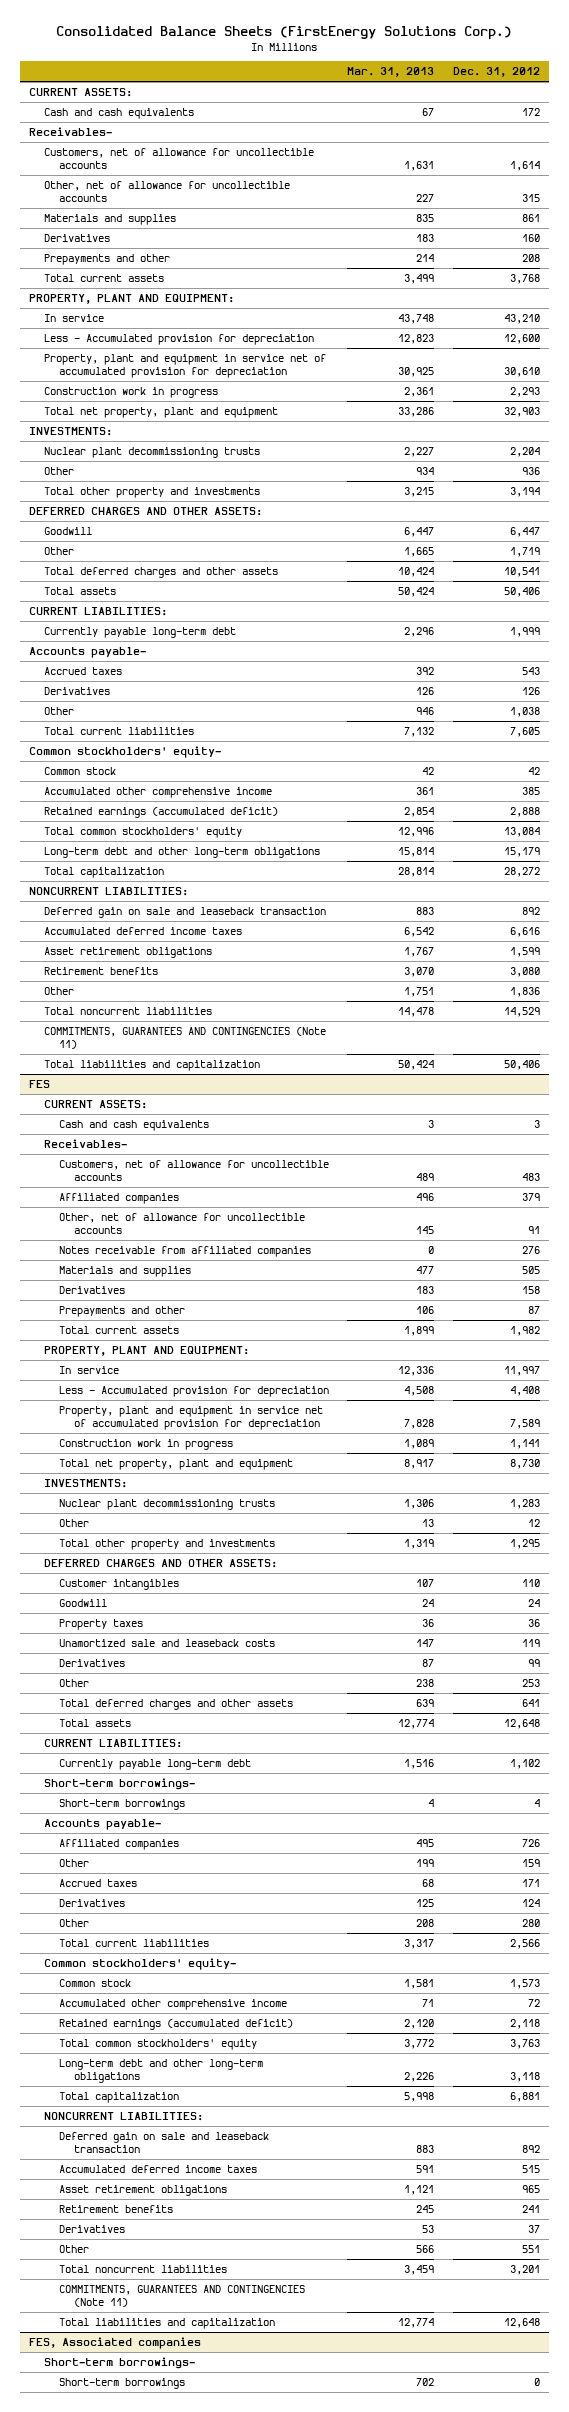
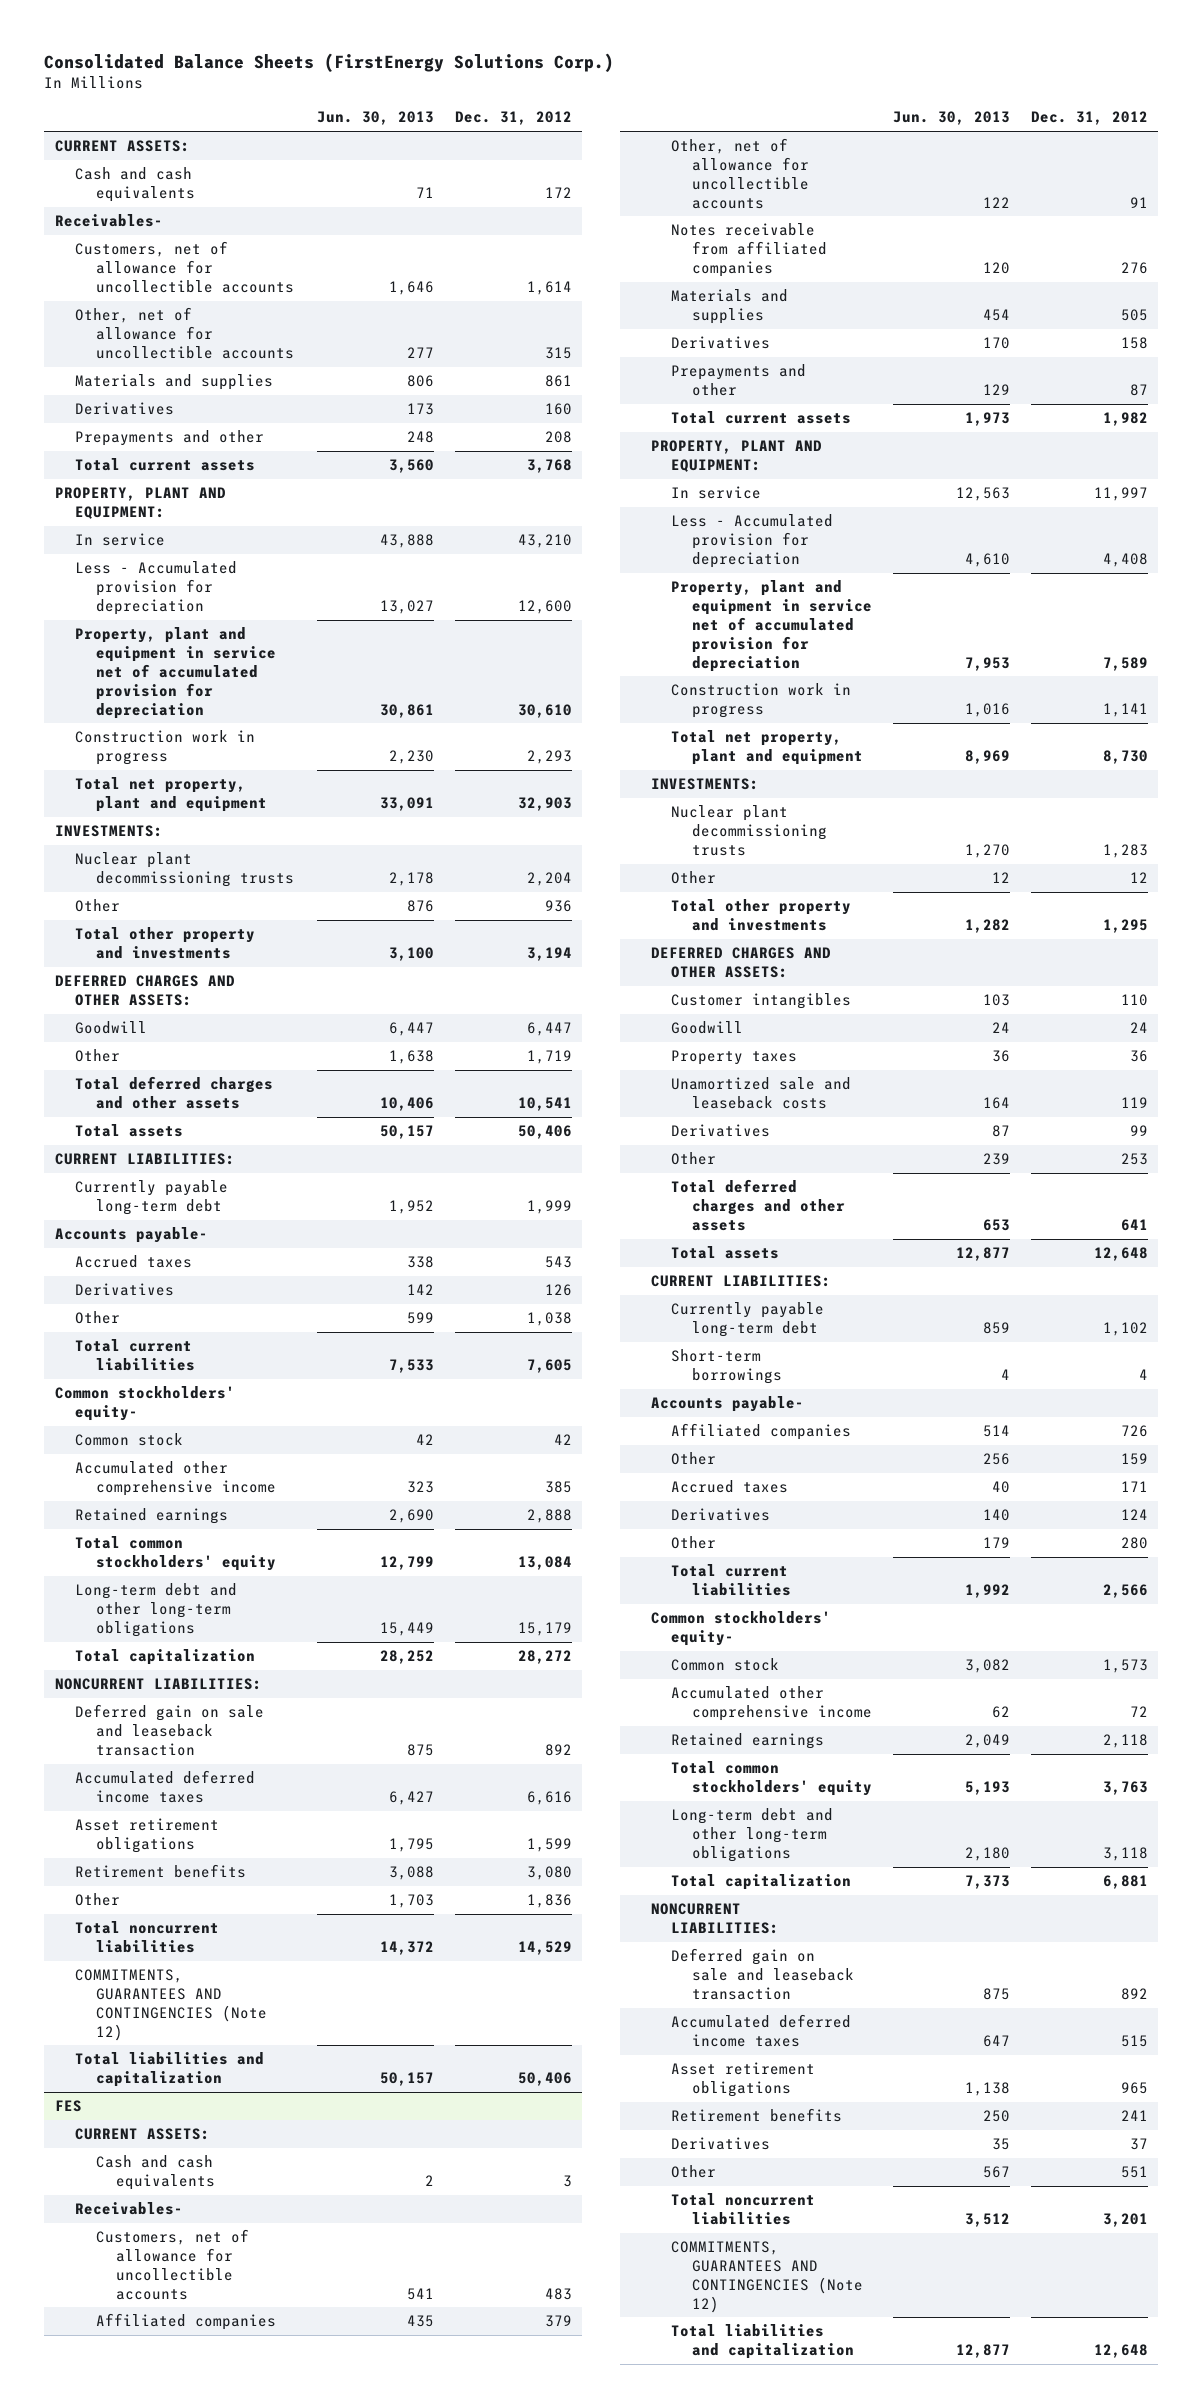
[347,67,435,78] Mar. 31, 2013 -> none
none -> [317,111,435,126] Jun. 30, 2013
[43,807,278,819] Retained earnings (accumulated deficit) -> [75,1508,229,1525] Retained earnings
[43,1027,326,1050] COMMITMENTS, GUARANTEES AND CONTINGENCIES (Note 11) -> [75,1969,267,2041] COMMITMENTS, GUARANTEES AND CONTINGENCIES (Note 12)
[43,1778,195,1791] Short-term borrowings- -> none
[58,2019,293,2031] Retained earnings (accumulated deficit) -> [671,1733,825,1750] Retained earnings
[58,2285,305,2308] COMMITMENTS, GUARANTEES AND CONTINGENCIES (Note 11) -> [671,2241,863,2313] COMMITMENTS, GUARANTEES AND CONTINGENCIES (Note 12)
[28,2337,201,2350] FES, Associated companies -> none
[43,2357,195,2370] Short-term borrowings- -> none
[58,2378,185,2390] Short-term borrowings -> none

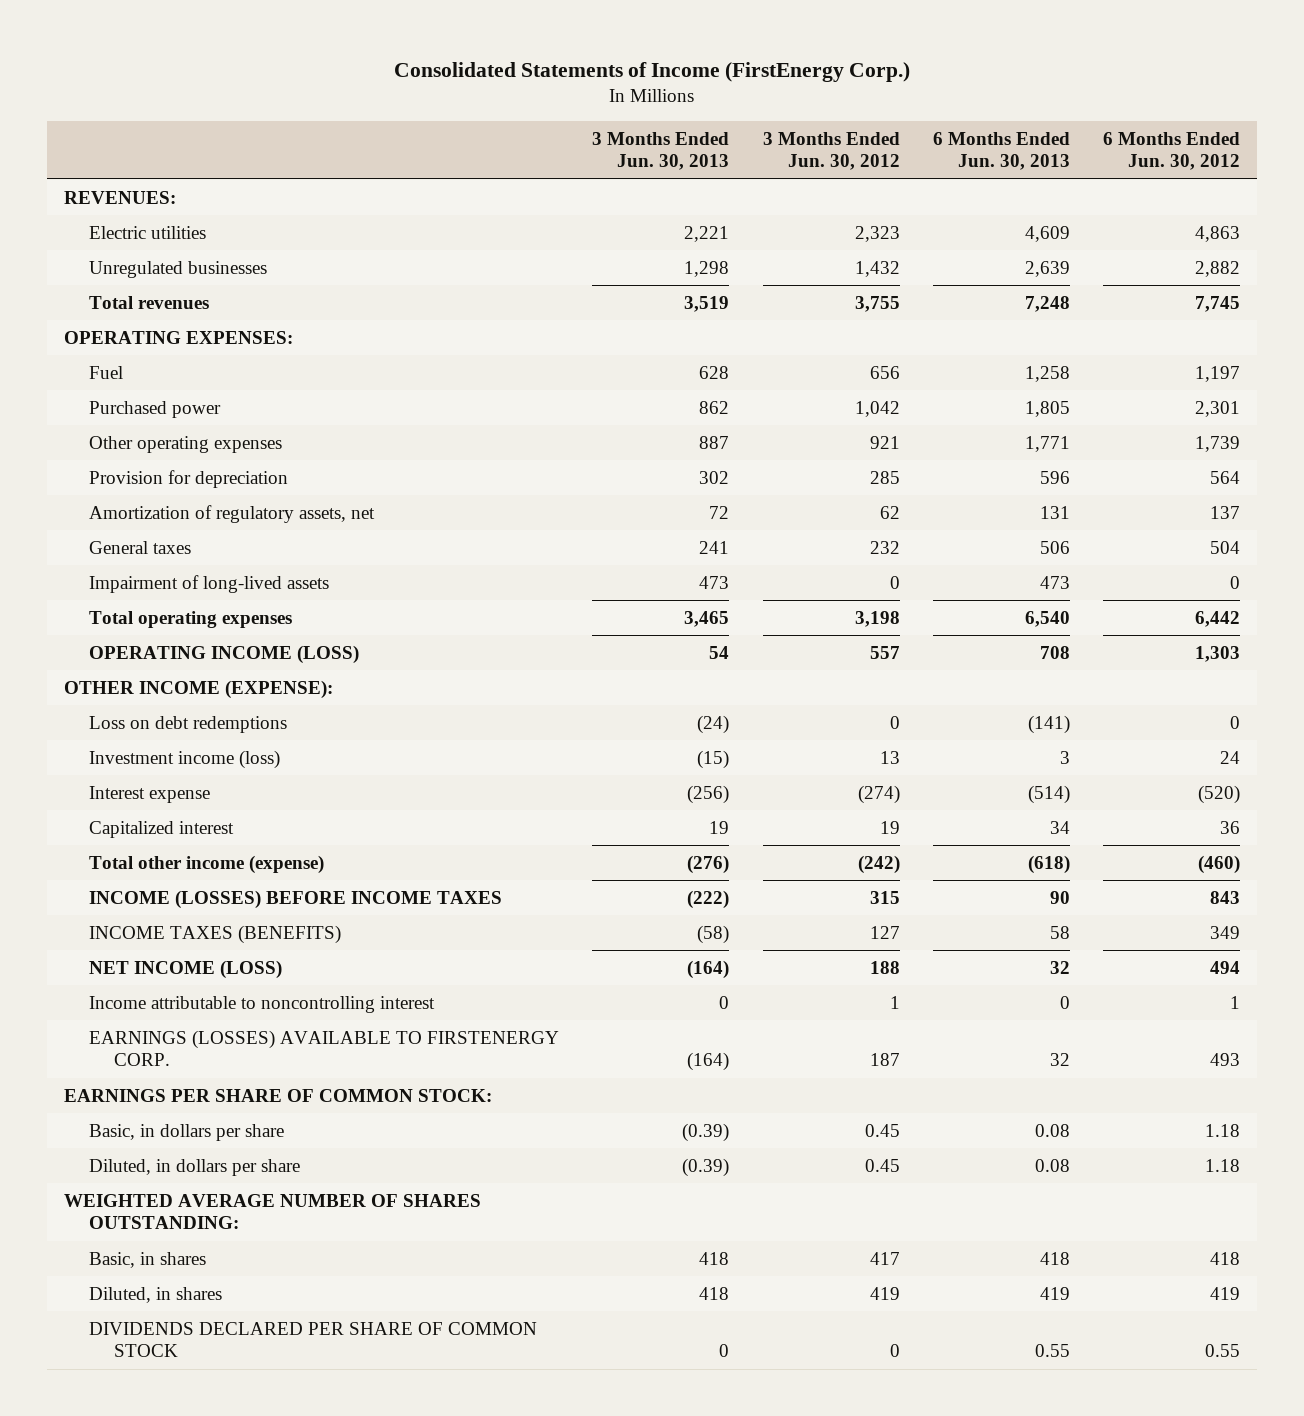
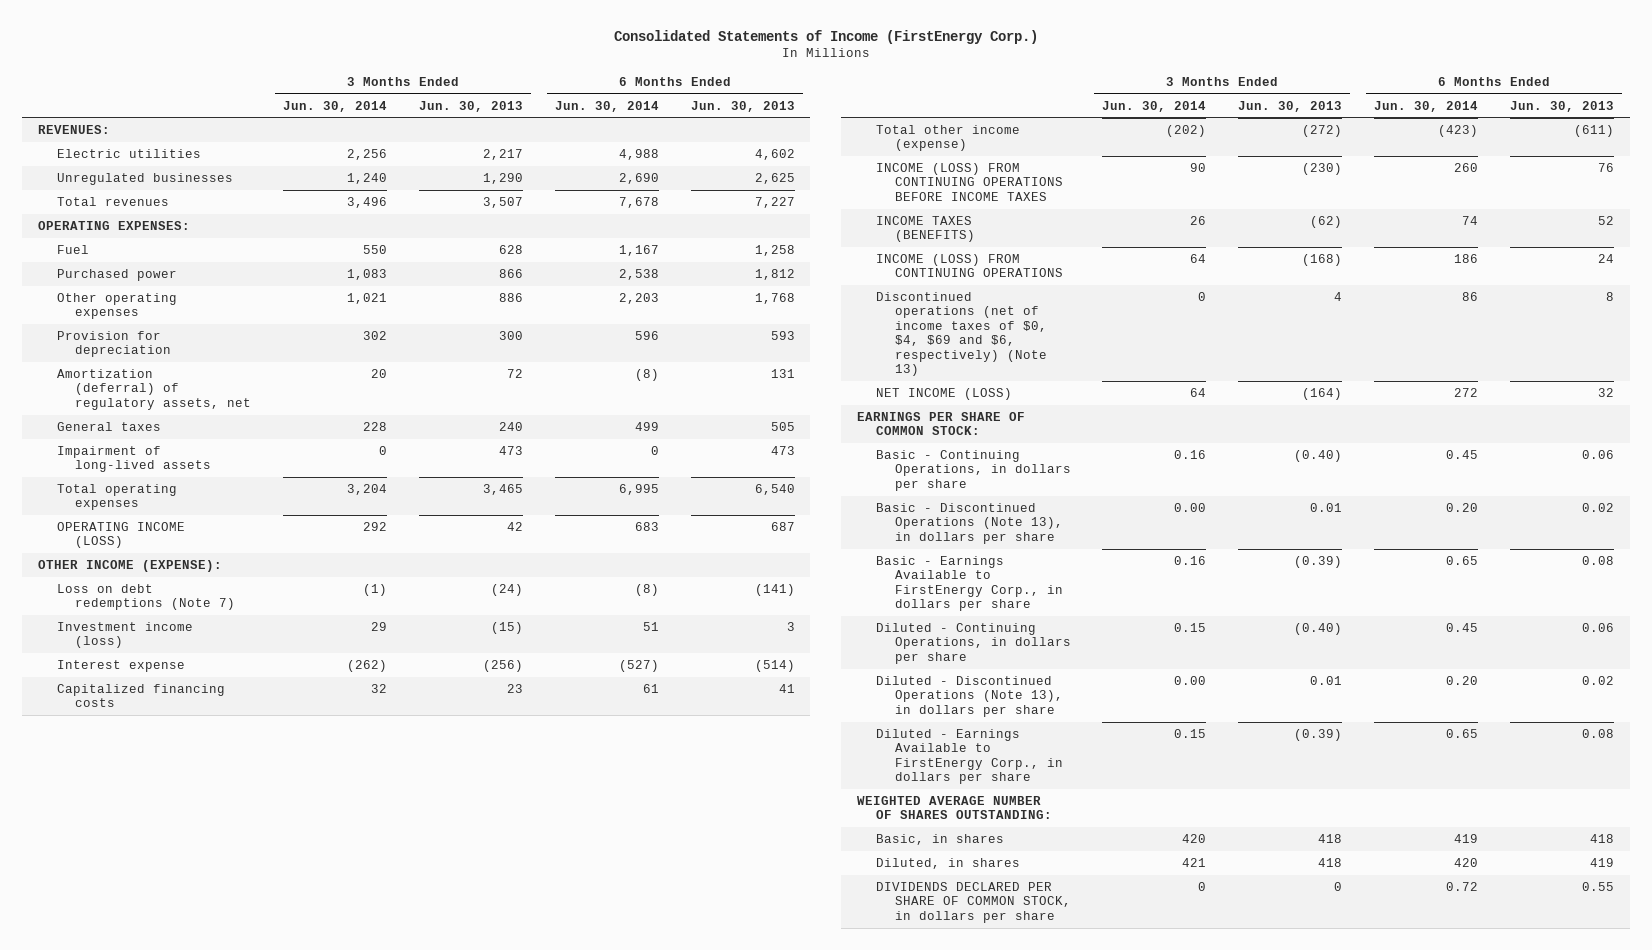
[762,131,900,171] 3 Months Ended Jun. 30, 2012 -> none
[1103,131,1241,171] 6 Months Ended Jun. 30, 2012 -> none
none -> [283,100,388,112] Jun. 30, 2014
none -> [554,100,659,112] Jun. 30, 2014
[684,225,730,242] 2,221 -> [482,148,523,160] 2,217
[1024,225,1070,242] 4,609 -> [754,148,795,160] 4,602
[684,260,730,277] 1,298 -> [482,172,523,184] 1,290
[1024,260,1070,277] 2,639 -> [754,172,795,184] 2,625
[684,295,730,312] 3,519 -> [482,196,523,208] 3,507
[1024,295,1070,312] 7,248 -> [754,196,795,208] 7,227
[699,400,730,414] 862 -> [498,268,523,278] 866
[1024,400,1070,417] 1,805 -> [754,268,795,280] 1,812
[699,435,730,449] 887 -> [498,292,523,302] 886
[1024,435,1070,452] 1,771 -> [754,292,795,304] 1,768
[699,470,730,484] 302 -> [498,330,523,340] 300
[1039,470,1070,484] 596 -> [770,330,795,340] 593
[88,504,375,523] Amortization of regulatory assets, net -> [56,368,252,410] Amortization (deferral) of regulatory assets, net
[699,540,730,554] 241 -> [498,421,523,431] 240
[1039,540,1070,554] 506 -> [770,421,795,431] 505
[709,645,730,659] 54 -> [506,521,523,531] 42
[1039,645,1070,659] 708 -> [770,521,795,531] 687
[88,715,287,733] Loss on debt redemptions -> [56,583,236,611] Loss on debt redemptions (Note 7)
[88,820,234,838] Capitalized interest -> [56,683,225,708] Capitalized financing costs
[709,820,730,834] 19 -> [506,683,523,693] 23
[1049,820,1070,834] 34 -> [778,683,795,693] 41
[687,854,730,874] (276) -> [1302,124,1343,137] (272)
[1027,854,1070,874] (618) -> [1573,124,1614,137] (611)
[88,889,502,909] INCOME (LOSSES) BEFORE INCOME TAXES -> [875,162,1063,201] INCOME (LOSS) FROM CONTINUING OPERATIONS BEFORE INCOME TAXES
[687,889,730,909] (222) -> [1302,162,1343,175] (230)
[1049,890,1070,904] 90 -> [1597,162,1614,172] 76
[697,924,730,944] (58) -> [1310,215,1343,228] (62)
[1049,925,1070,939] 58 -> [1597,215,1614,225] 52
none -> [875,253,1063,278] INCOME (LOSS) FROM CONTINUING OPERATIONS
none -> [875,291,1047,377] Discontinued operations (net of income taxes of $0, $4, $69 and $6, respectively) (Note 13)
[88,995,435,1013] Income attributable to noncontrolling interest -> none
[88,1029,559,1067] EARNINGS (LOSSES) AVAILABLE TO FIRSTENERGY CORP. -> none
none -> [875,449,1071,491] Basic - Continuing Operations, in dollars per share
none -> [875,502,1063,544] Basic - Discontinued Operations (Note 13), in dollars per share
[88,1123,284,1141] Basic, in dollars per share -> [875,555,1063,612] Basic - Earnings Available to FirstEnergy Corp., in dollars per share
none -> [875,622,1071,664] Diluted - Continuing Operations, in dollars per share
none -> [875,675,1063,717] Diluted - Discontinued Operations (Note 13), in dollars per share
[88,1158,300,1176] Diluted, in dollars per share -> [875,728,1063,785] Diluted - Earnings Available to FirstEnergy Corp., in dollars per share
[88,1321,537,1358] DIVIDENDS DECLARED PER SHARE OF COMMON STOCK -> [875,881,1071,923] DIVIDENDS DECLARED PER SHARE OF COMMON STOCK, in dollars per share

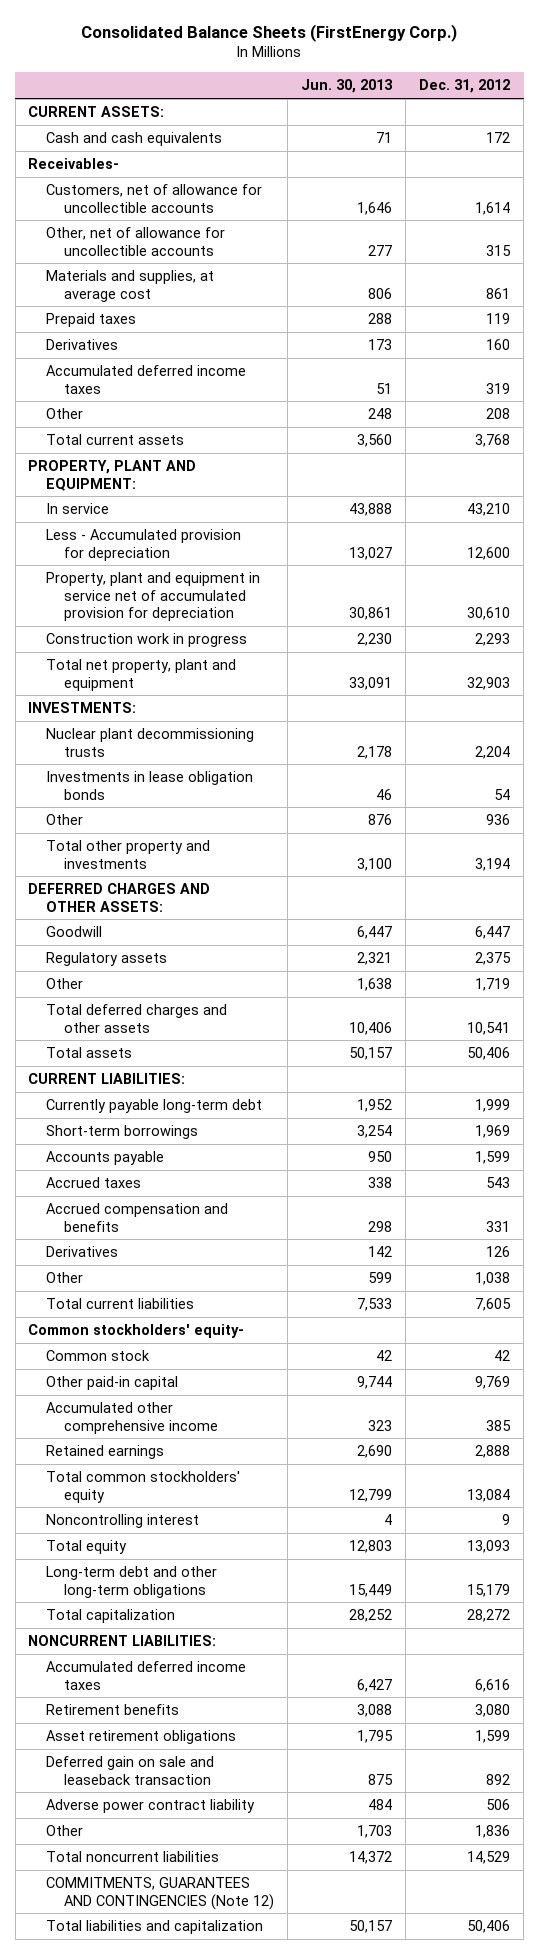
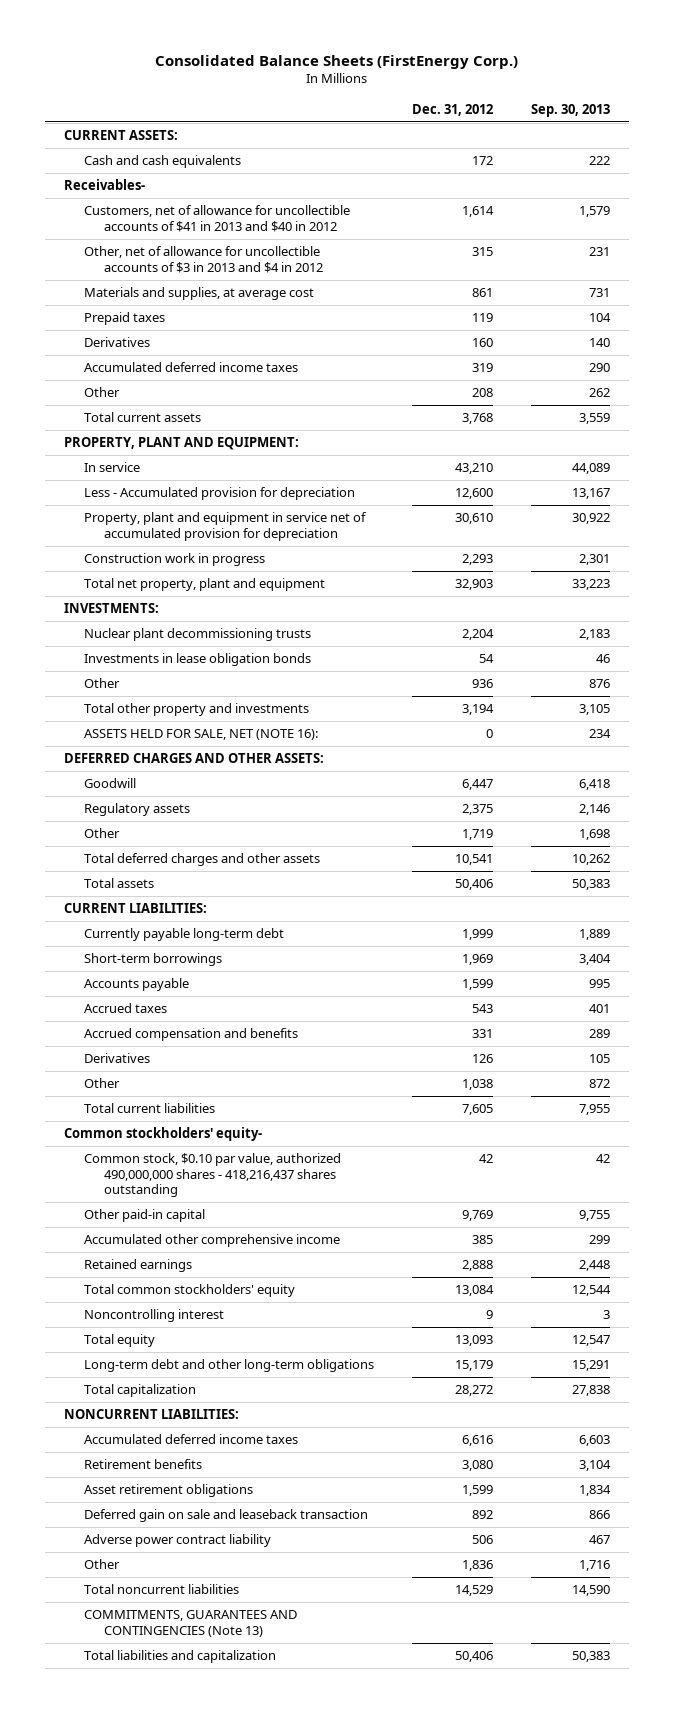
[301,79,394,94] Jun. 30, 2013 -> none
none -> [531,103,611,117] Sep. 30, 2013
[46,184,263,213] Customers, net of allowance for uncollectible accounts -> [84,205,351,232] Customers, net of allowance for uncollectible accounts of $41 in 2013 and $40 in 2012
[46,227,226,256] Other, net of allowance for uncollectible accounts -> [84,246,324,273] Other, net of allowance for uncollectible accounts of $3 in 2013 and $4 in 2012
none -> [84,729,319,741] ASSETS HELD FOR SALE, NET (NOTE 16):
[46,1350,151,1362] Common stock -> [84,1153,342,1198] Common stock, $0.10 par value, authorized 490,000,000 shares - 418,216,437 shares outstanding
[46,1877,275,1910] COMMITMENTS, GUARANTEES AND CONTINGENCIES (Note 12) -> [84,1610,298,1637] COMMITMENTS, GUARANTEES AND CONTINGENCIES (Note 13)

